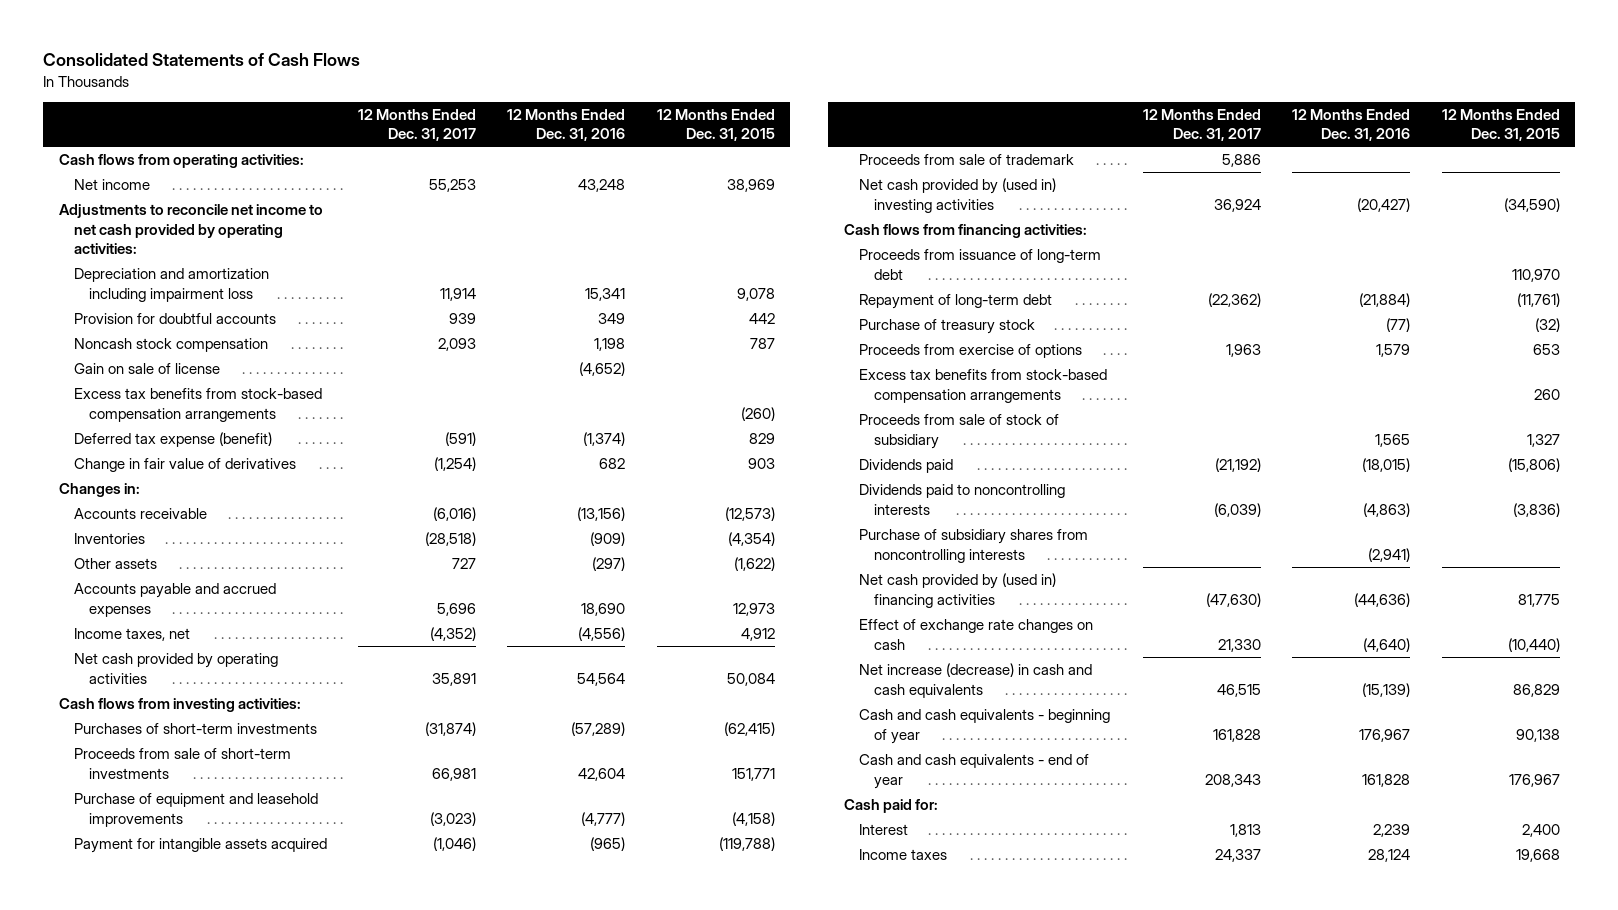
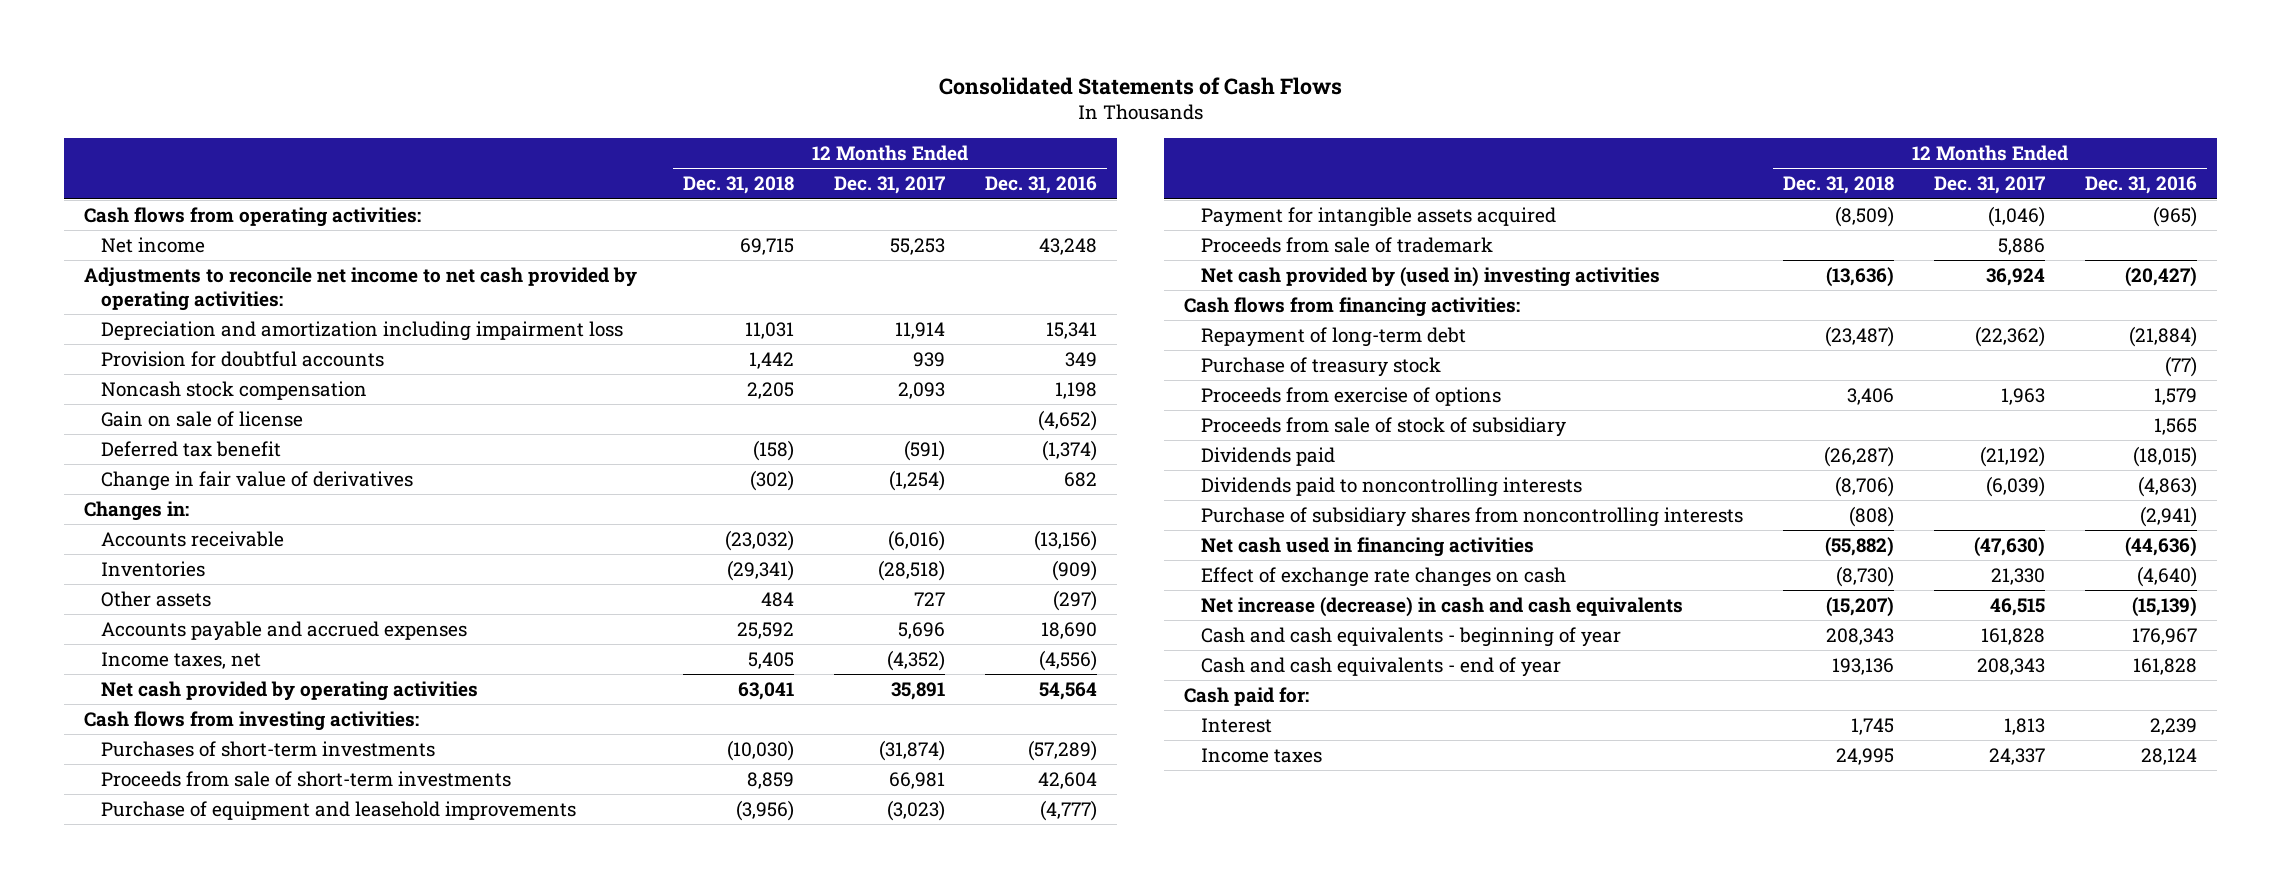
[656,108,775,142] 12 Months Ended Dec. 31, 2015 -> none
none -> [683,176,795,195] Dec. 31, 2018
[73,388,322,422] Excess tax benefits from stock-based compensation arrangements -> none
[73,432,272,448] Deferred tax expense (benefit) -> [101,440,282,457] Deferred tax benefit
[858,249,1101,280] Proceeds from issuance of long-term debt -> none
[858,369,1107,403] Excess tax benefits from stock-based compensation arrangements -> none
[858,573,1056,608] Net cash provided by (used in) financing activities -> [1200,536,1534,557] Net cash used in financing activities

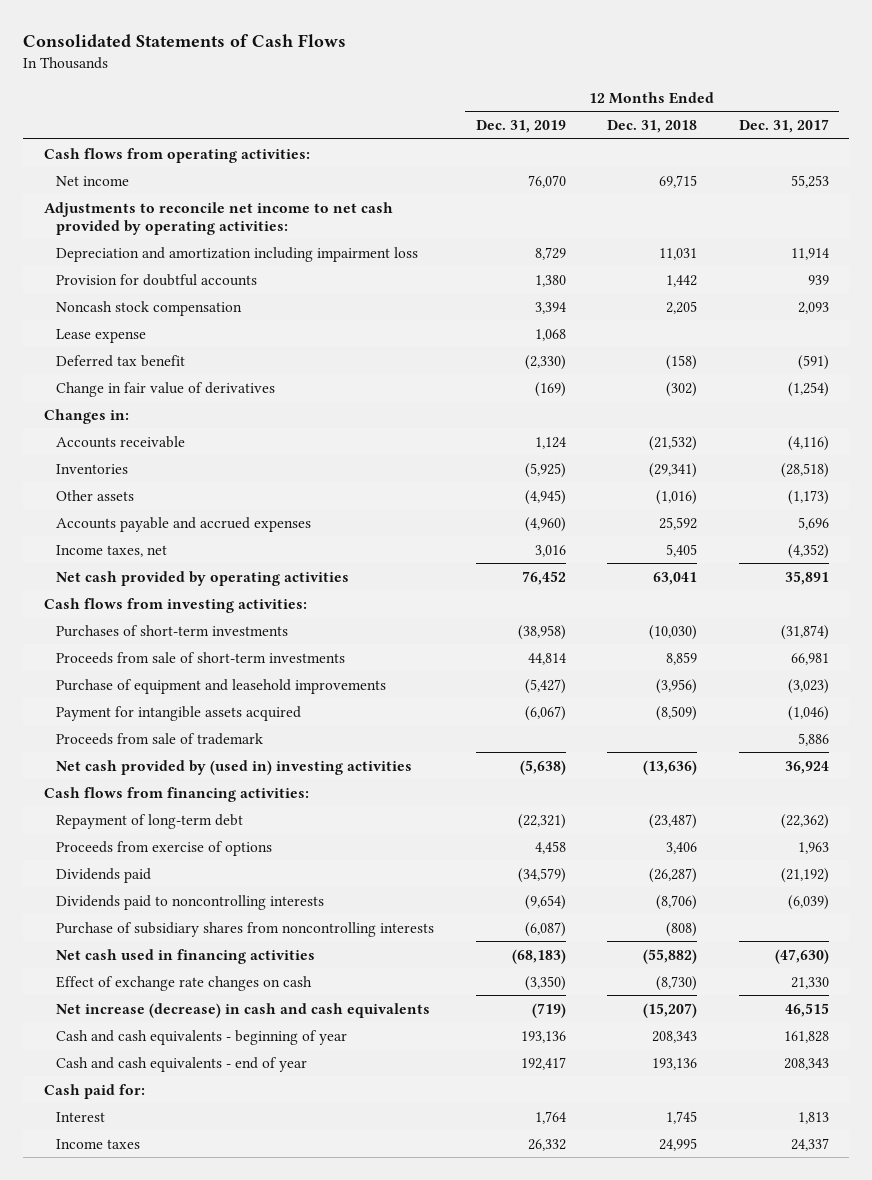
[985,176,1098,195] Dec. 31, 2016 -> none
none -> [475,119,566,133] Dec. 31, 2019
[101,410,304,427] Gain on sale of license -> none
none -> [56,328,147,343] Lease expense
[725,529,795,551] (23,032) -> [649,435,698,451] (21,532)
[888,529,946,551] (6,016) -> [787,435,829,451] (4,116)
[761,591,795,607] 484 -> [656,489,698,505] (1,016)
[914,591,946,606] 727 -> [787,489,829,505] (1,173)
[1200,356,1441,377] Purchase of treasury stock -> none
[1200,416,1566,437] Proceeds from sale of stock of subsidiary -> none

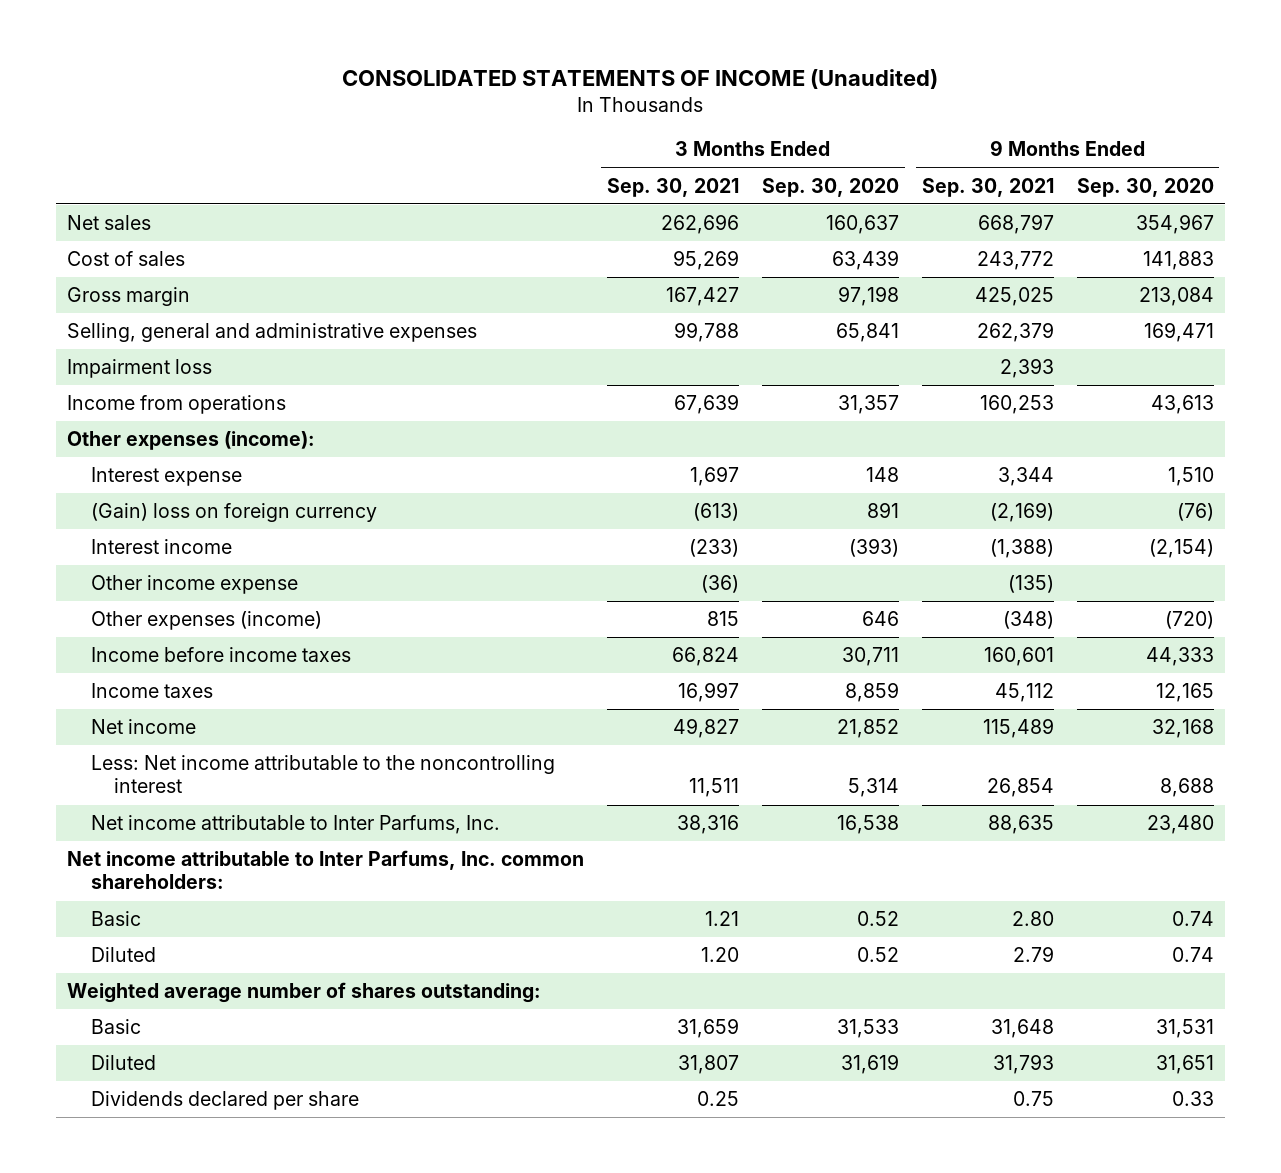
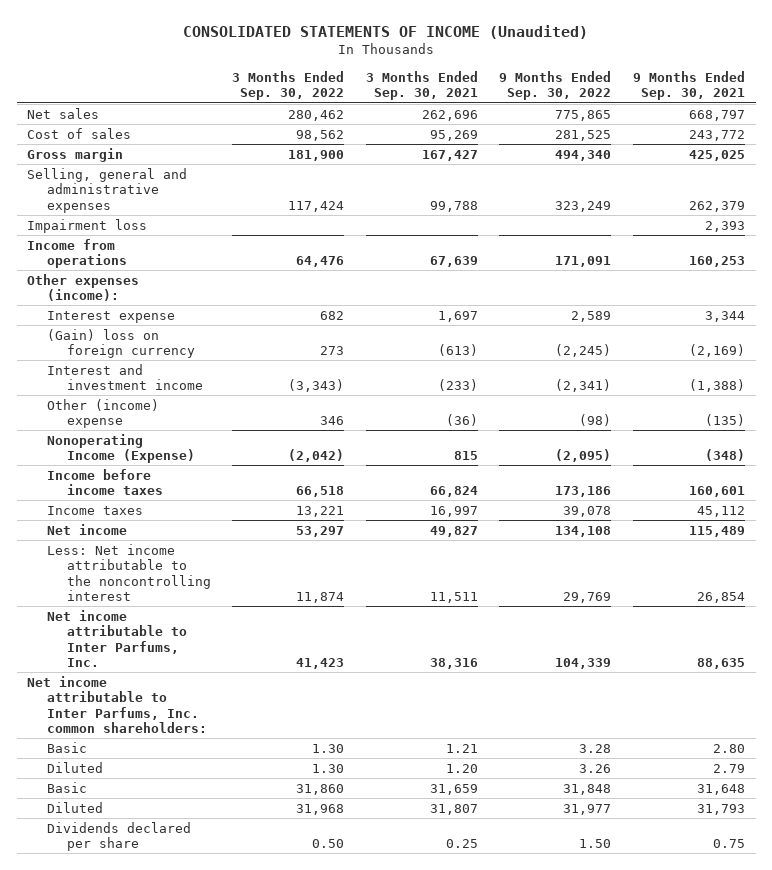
[761,177,899,197] Sep. 30, 2020 -> none
[1076,177,1214,197] Sep. 30, 2020 -> none
none -> [232,70,345,101] 3 Months Ended Sep. 30, 2022
none -> [499,70,612,101] 9 Months Ended Sep. 30, 2022
[90,539,232,555] Interest income -> [47,363,203,391] Interest and investment income
[90,575,298,595] Other income expense -> [47,398,160,429] Other (income) expense
[90,611,322,631] Other expenses (income) -> [47,433,195,464] Nonoperating Income (Expense)
[67,982,542,1004] Weighted average number of shares outstanding: -> none

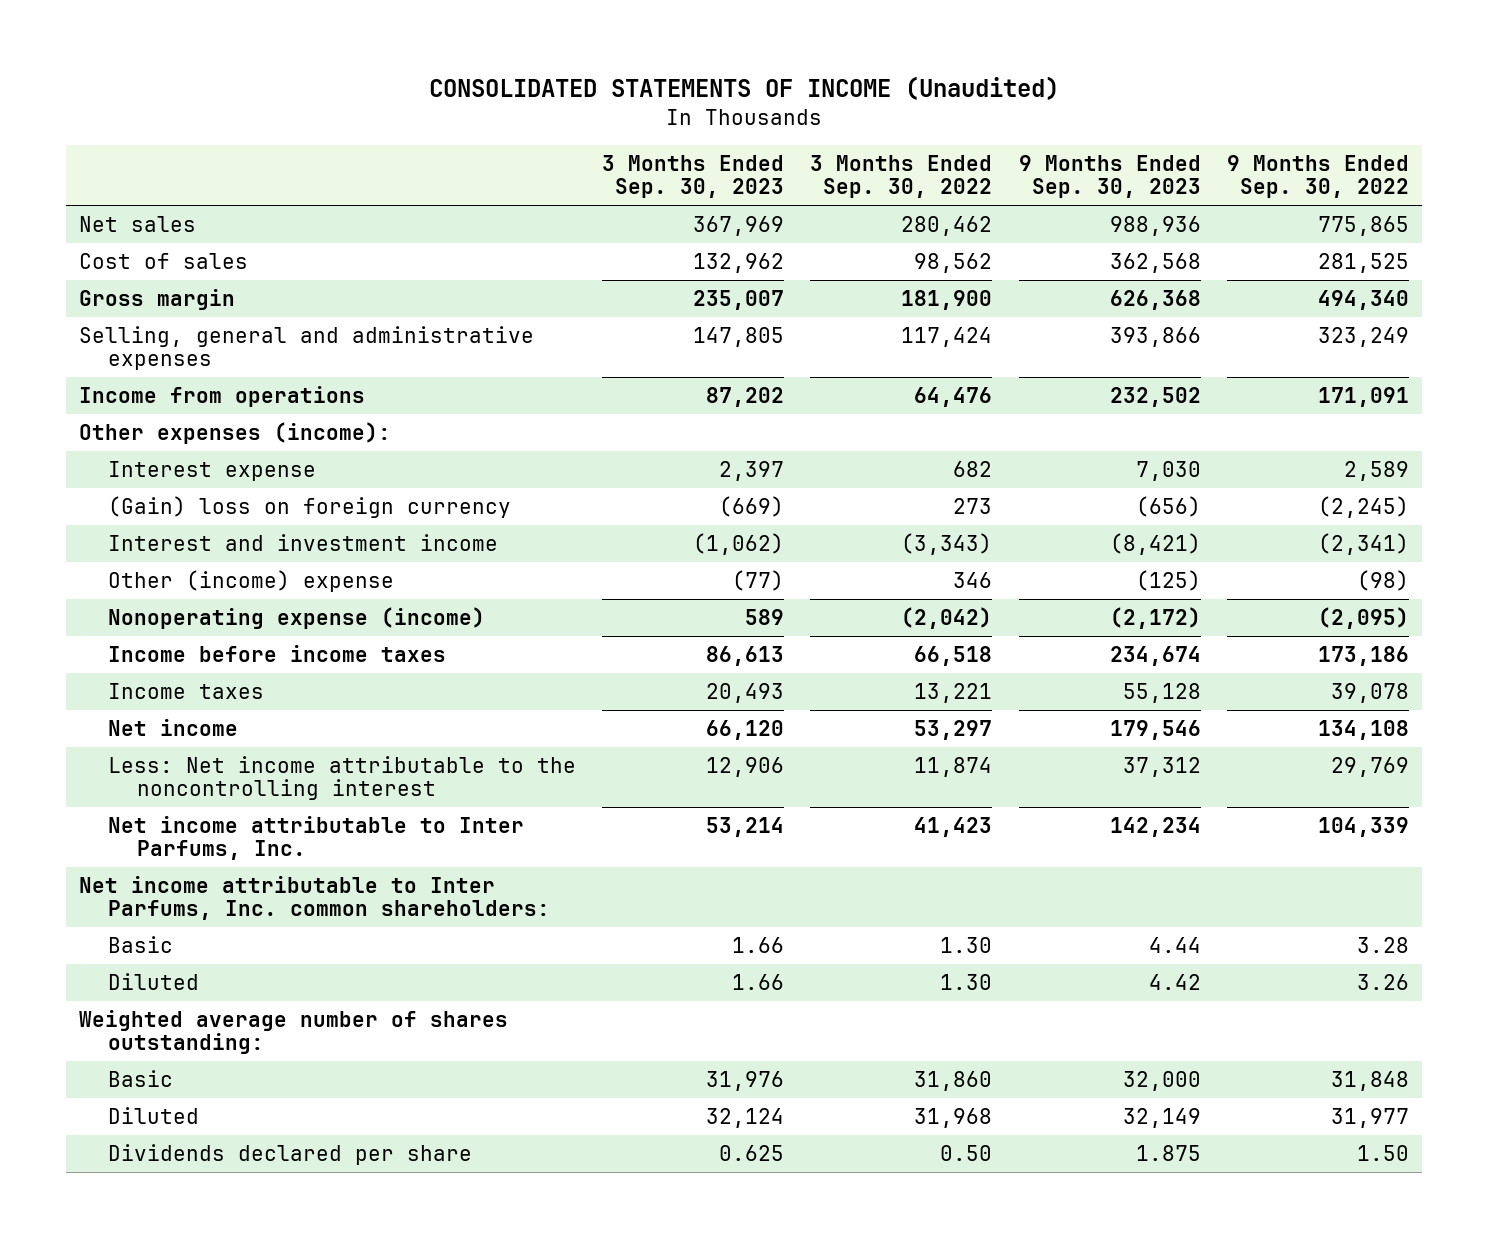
[365,70,478,101] 3 Months Ended Sep. 30, 2021 -> none
[632,70,745,101] 9 Months Ended Sep. 30, 2021 -> none
none -> [602,154,785,199] 3 Months Ended Sep. 30, 2023
none -> [1018,154,1201,199] 9 Months Ended Sep. 30, 2023
[27,218,148,233] Impairment loss -> none
[47,433,195,464] Nonoperating Income (Expense) -> [108,606,486,629] Nonoperating expense (income)
none -> [78,1009,508,1055] Weighted average number of shares outstanding:

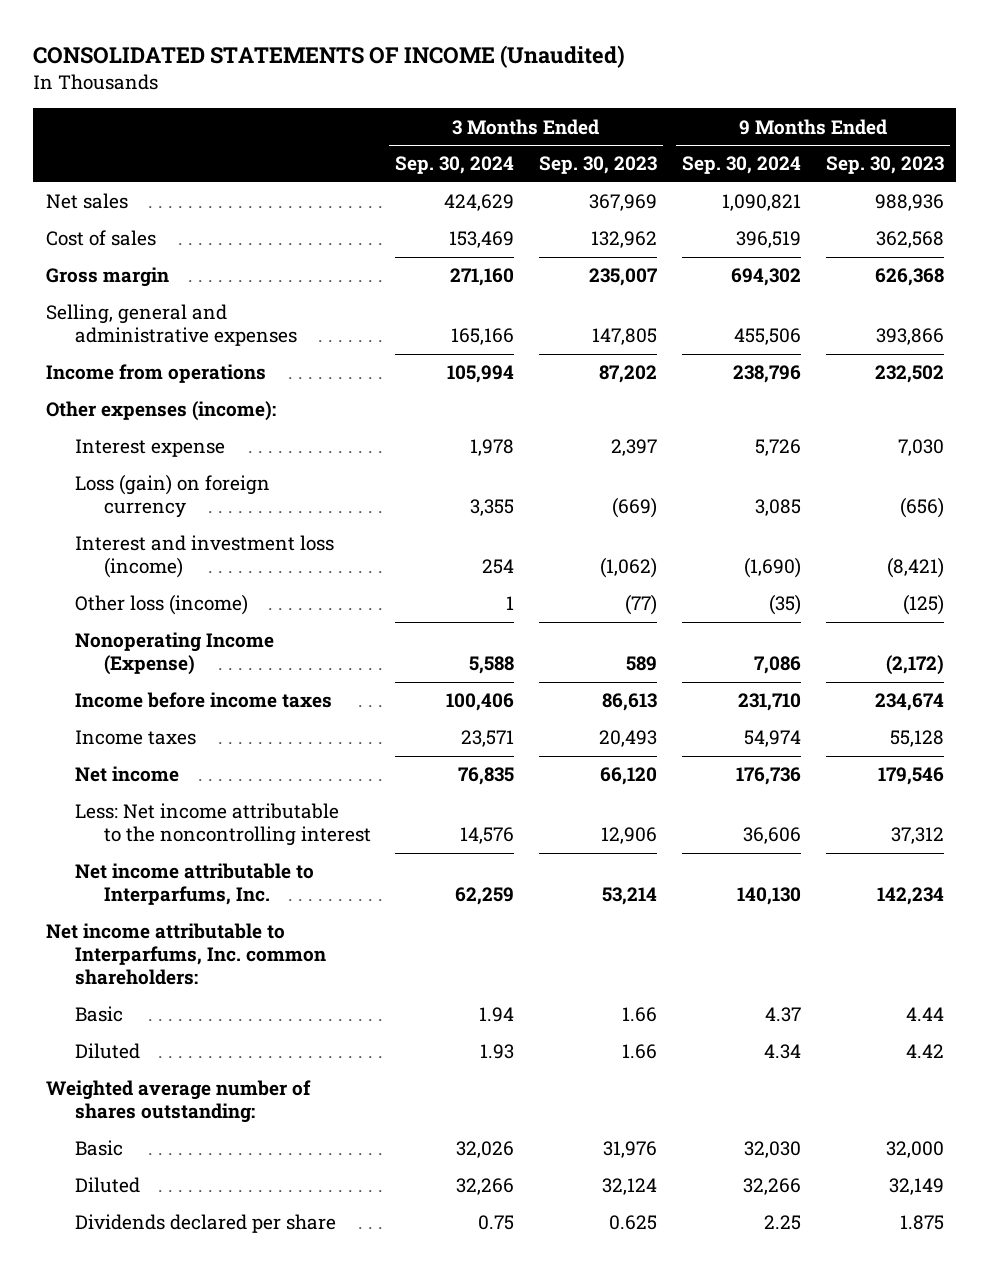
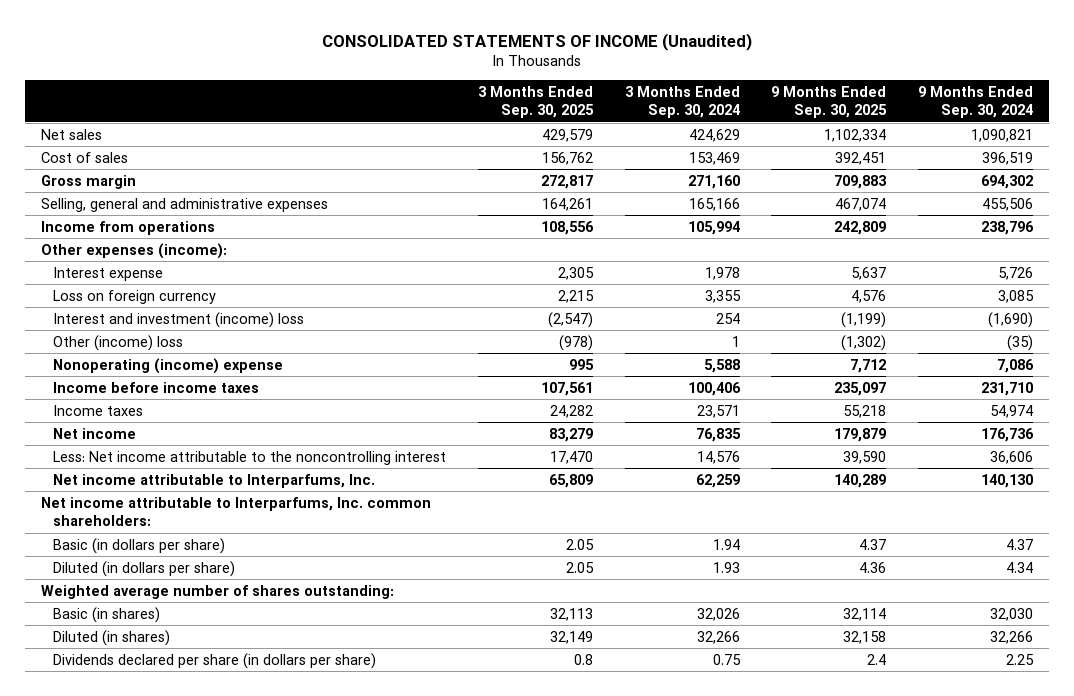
[539,156,658,175] Sep. 30, 2023 -> none
[825,156,944,175] Sep. 30, 2023 -> none
none -> [477,86,594,119] 3 Months Ended Sep. 30, 2025
none -> [771,86,888,119] 9 Months Ended Sep. 30, 2025
[74,474,270,519] Loss (gain) on foreign currency -> [52,289,216,304] Loss on foreign currency
[74,535,334,579] Interest and investment loss (income) -> [52,311,304,328] Interest and investment (income) loss
[74,594,248,616] Other loss (income) -> [52,334,183,351] Other (income) loss
[74,632,274,676] Nonoperating Income (Expense) -> [52,357,283,374] Nonoperating (income) expense
[74,1006,123,1023] Basic -> [52,537,225,554] Basic (in dollars per share)
[74,1043,140,1060] Diluted -> [52,560,235,577] Diluted (in dollars per share)
[74,1140,123,1157] Basic -> [52,606,160,623] Basic (in shares)
[74,1177,140,1194] Diluted -> [52,629,170,646] Diluted (in shares)
[74,1214,336,1234] Dividends declared per share -> [52,652,376,669] Dividends declared per share (in dollars per share)

